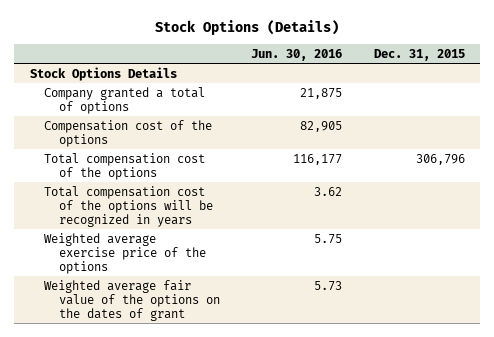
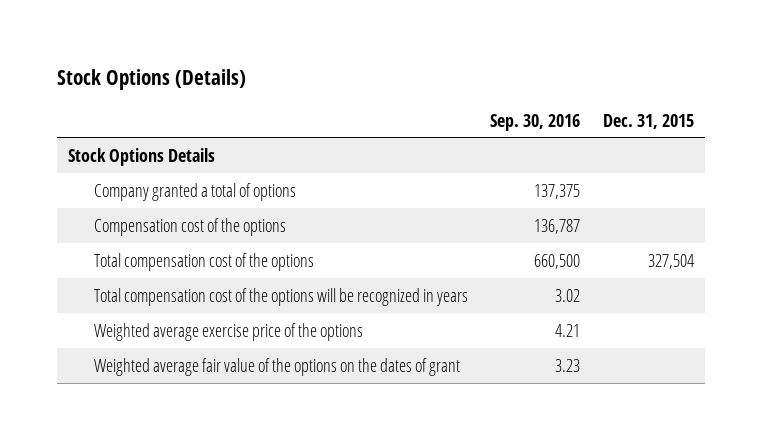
[251,48,343,61] Jun. 30, 2016 -> none
none -> [490,113,581,131] Sep. 30, 2016
[415,153,465,165] 306,796 -> [647,253,694,269] 327,504

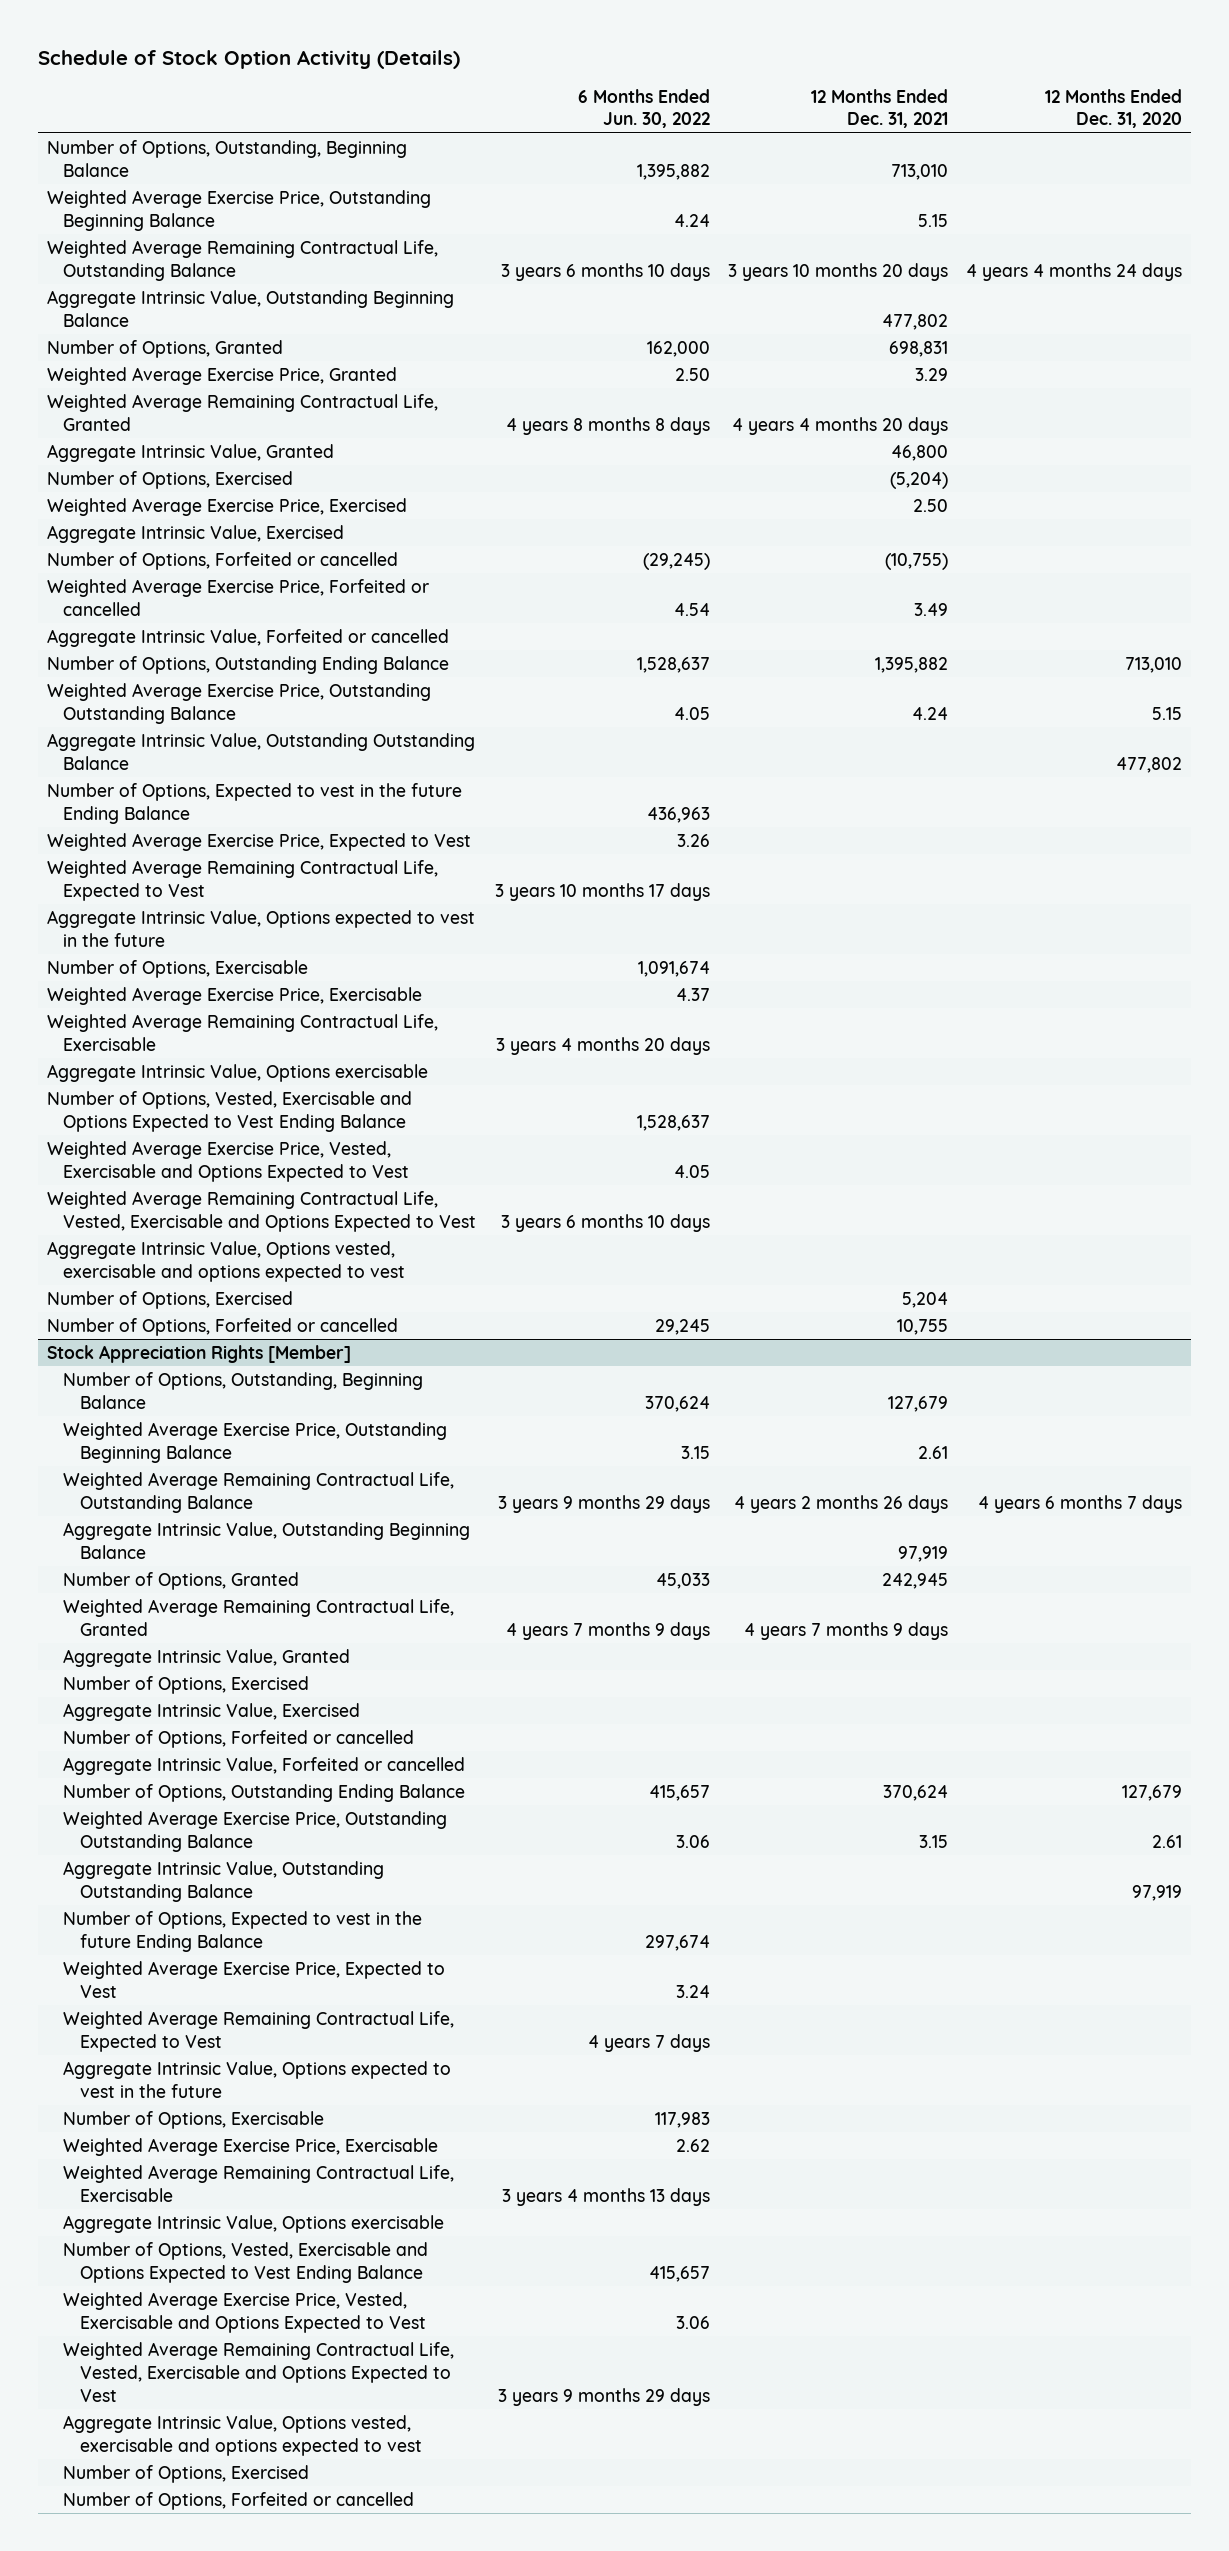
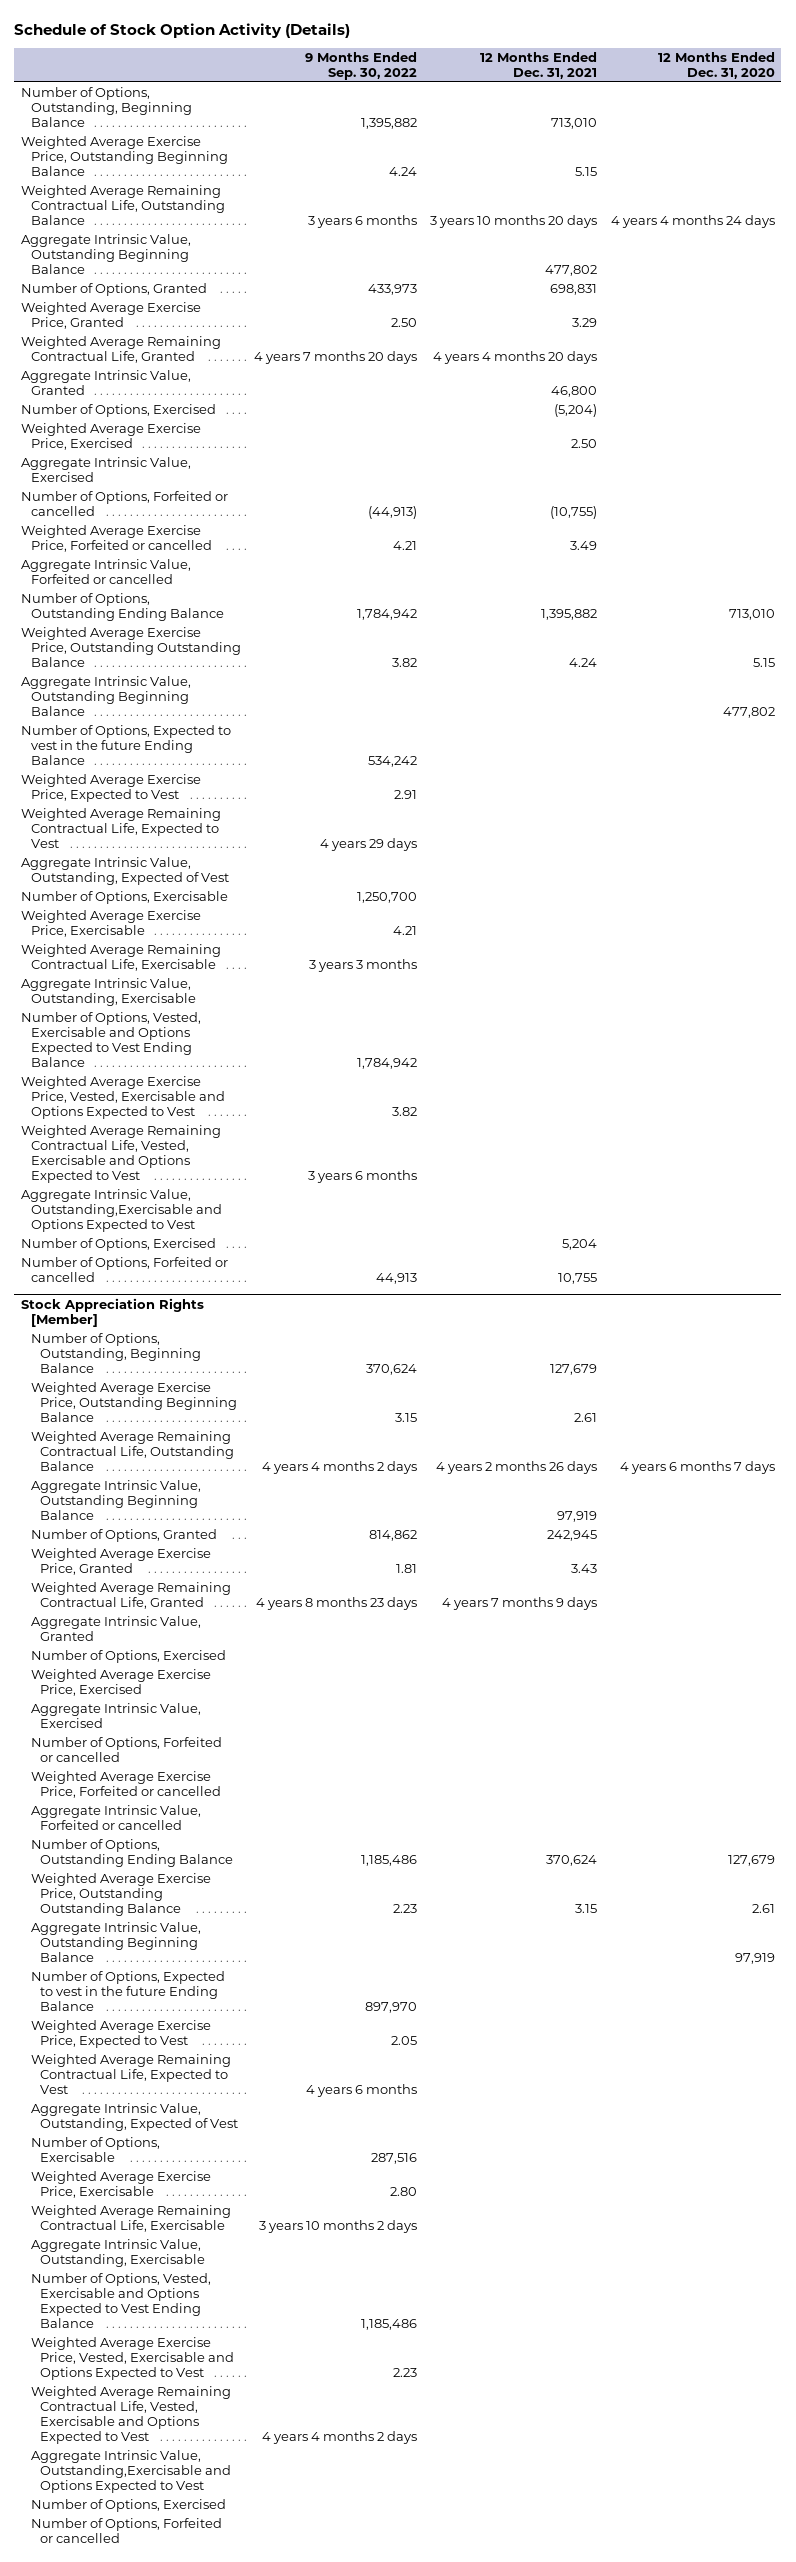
[577,88,710,129] 6 Months Ended Jun. 30, 2022 -> none
none -> [304,51,417,80] 9 Months Ended Sep. 30, 2022
[46,732,475,770] Aggregate Intrinsic Value, Outstanding Outstanding Balance -> [20,676,191,717] Aggregate Intrinsic Value, Outstanding Beginning Balance
[46,909,475,947] Aggregate Intrinsic Value, Options expected to vest in the future -> [20,857,229,886] Aggregate Intrinsic Value, Outstanding, Expected of Vest
[46,1063,428,1082] Aggregate Intrinsic Value, Options exercisable -> [20,978,196,1007] Aggregate Intrinsic Value, Outstanding, Exercisable
[46,1240,406,1282] Aggregate Intrinsic Value, Options vested, exercisable and options expected to vest -> [20,1189,222,1233] Aggregate Intrinsic Value, Outstanding,Exercisable and Options Expected to Vest
none -> [30,1548,211,1576] Weighted Average Exercise Price, Granted
none -> [30,1669,211,1697] Weighted Average Exercise Price, Exercised
none -> [30,1771,222,1799] Weighted Average Exercise Price, Forfeited or cancelled
[63,1860,385,1902] Aggregate Intrinsic Value, Outstanding Outstanding Balance -> [30,1922,201,1963] Aggregate Intrinsic Value, Outstanding Beginning Balance
[63,2060,452,2098] Aggregate Intrinsic Value, Options expected to vest in the future -> [30,2103,239,2132] Aggregate Intrinsic Value, Outstanding, Expected of Vest
[63,2214,445,2233] Aggregate Intrinsic Value, Options exercisable -> [30,2239,206,2268] Aggregate Intrinsic Value, Outstanding, Exercisable
[63,2414,422,2456] Aggregate Intrinsic Value, Options vested, exercisable and options expected to vest -> [30,2450,232,2494] Aggregate Intrinsic Value, Outstanding,Exercisable and Options Expected to Vest

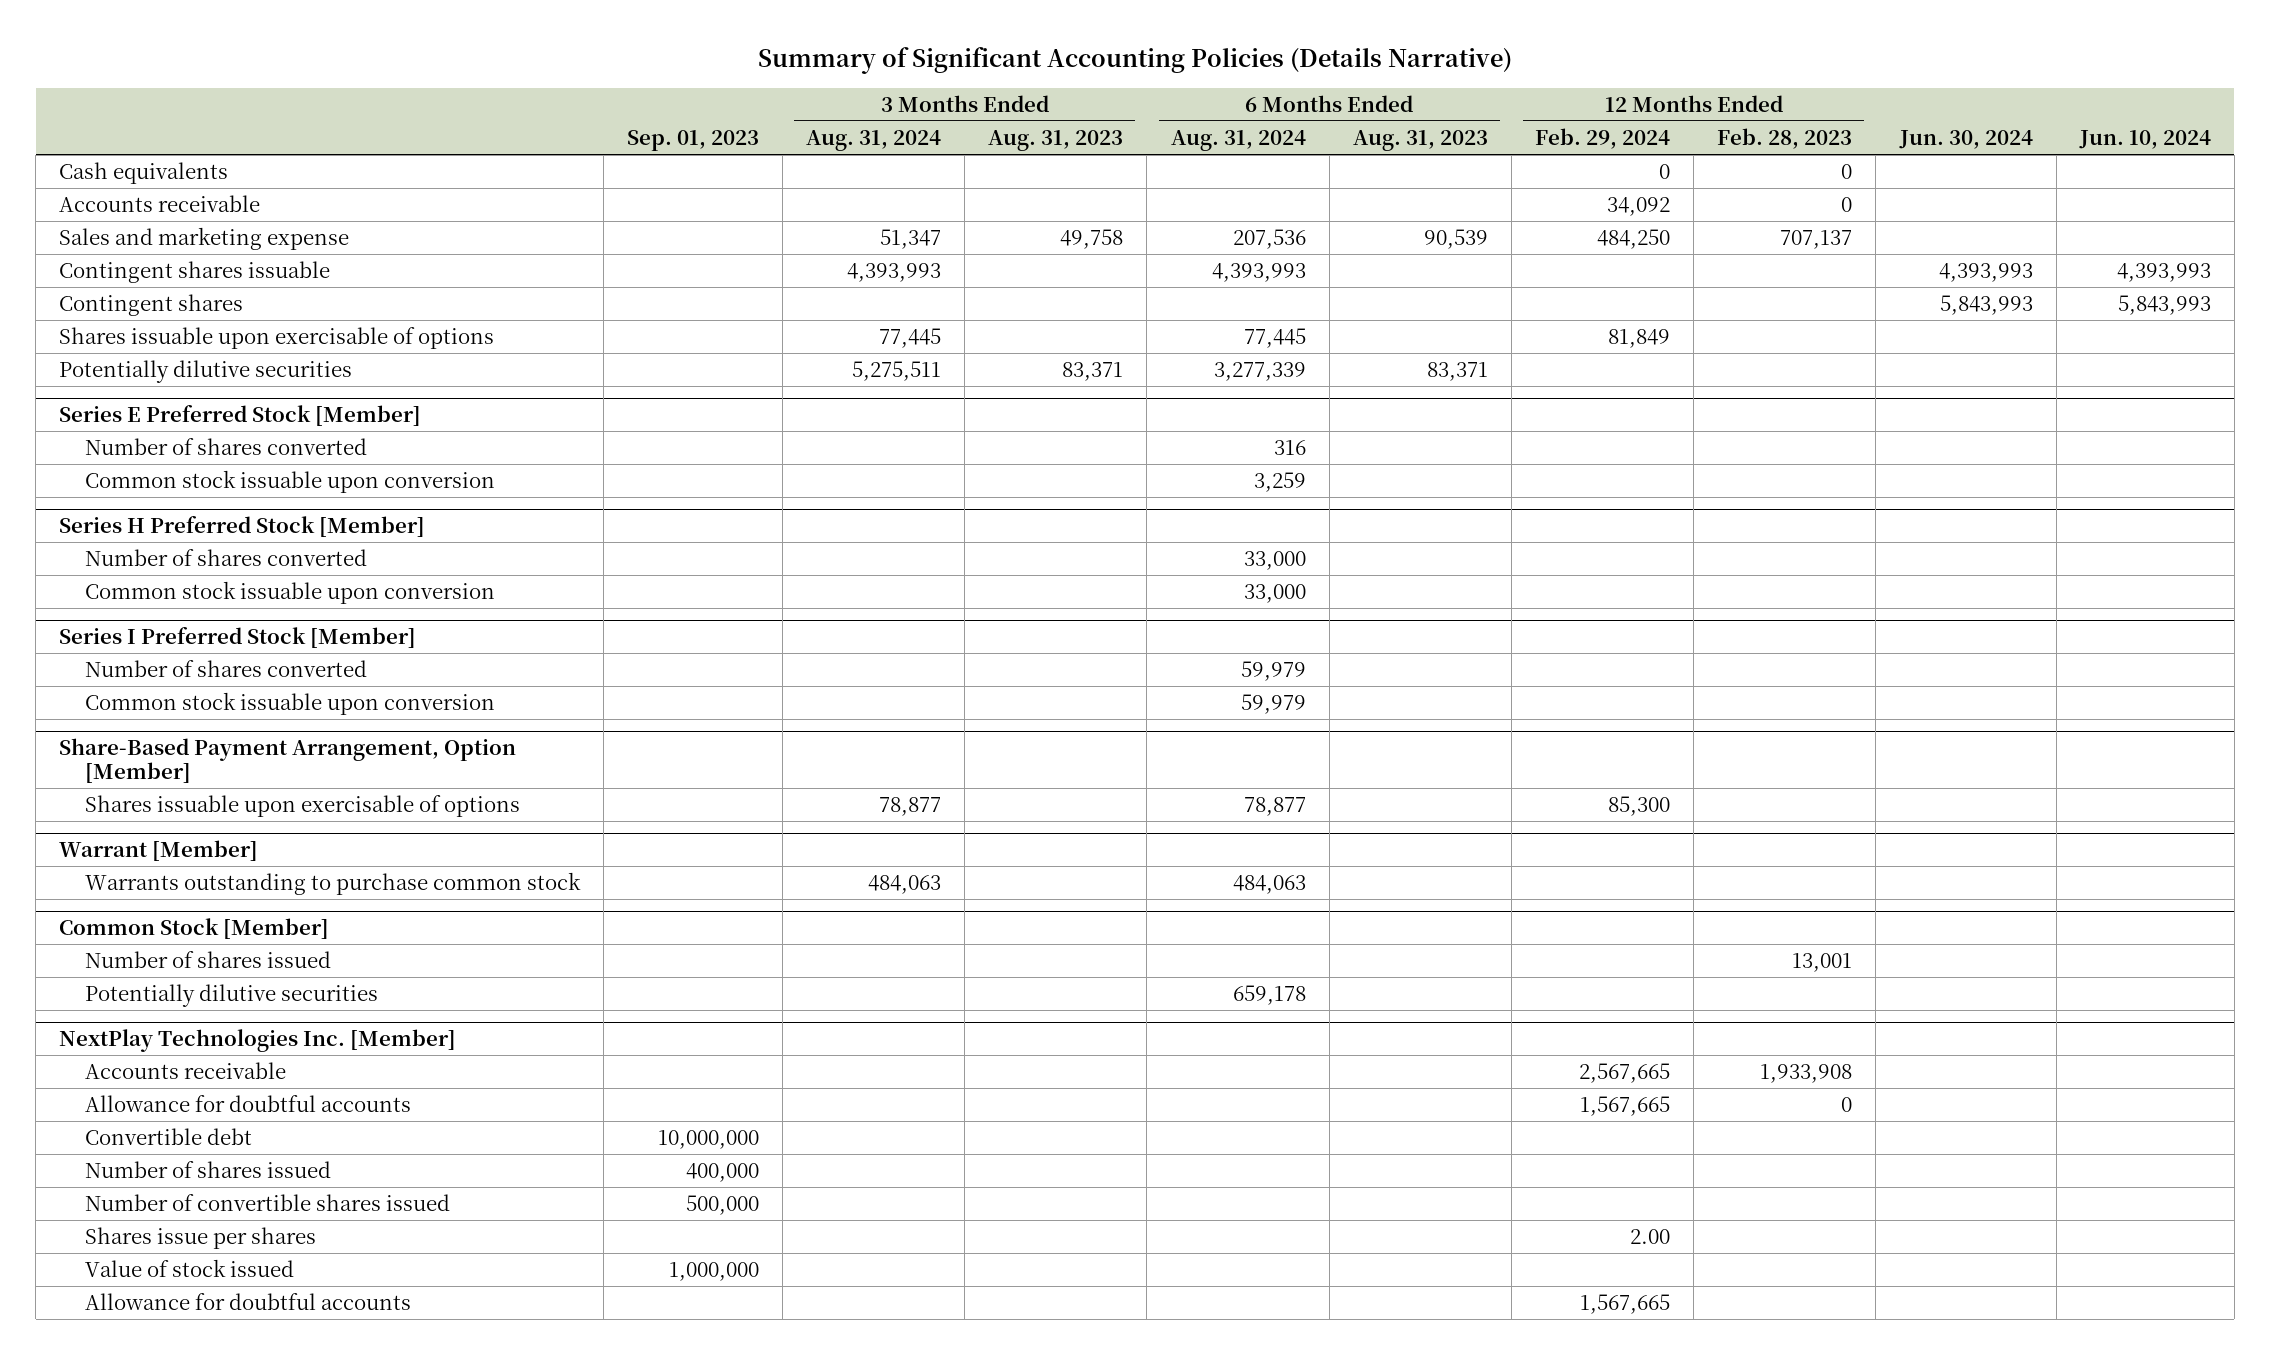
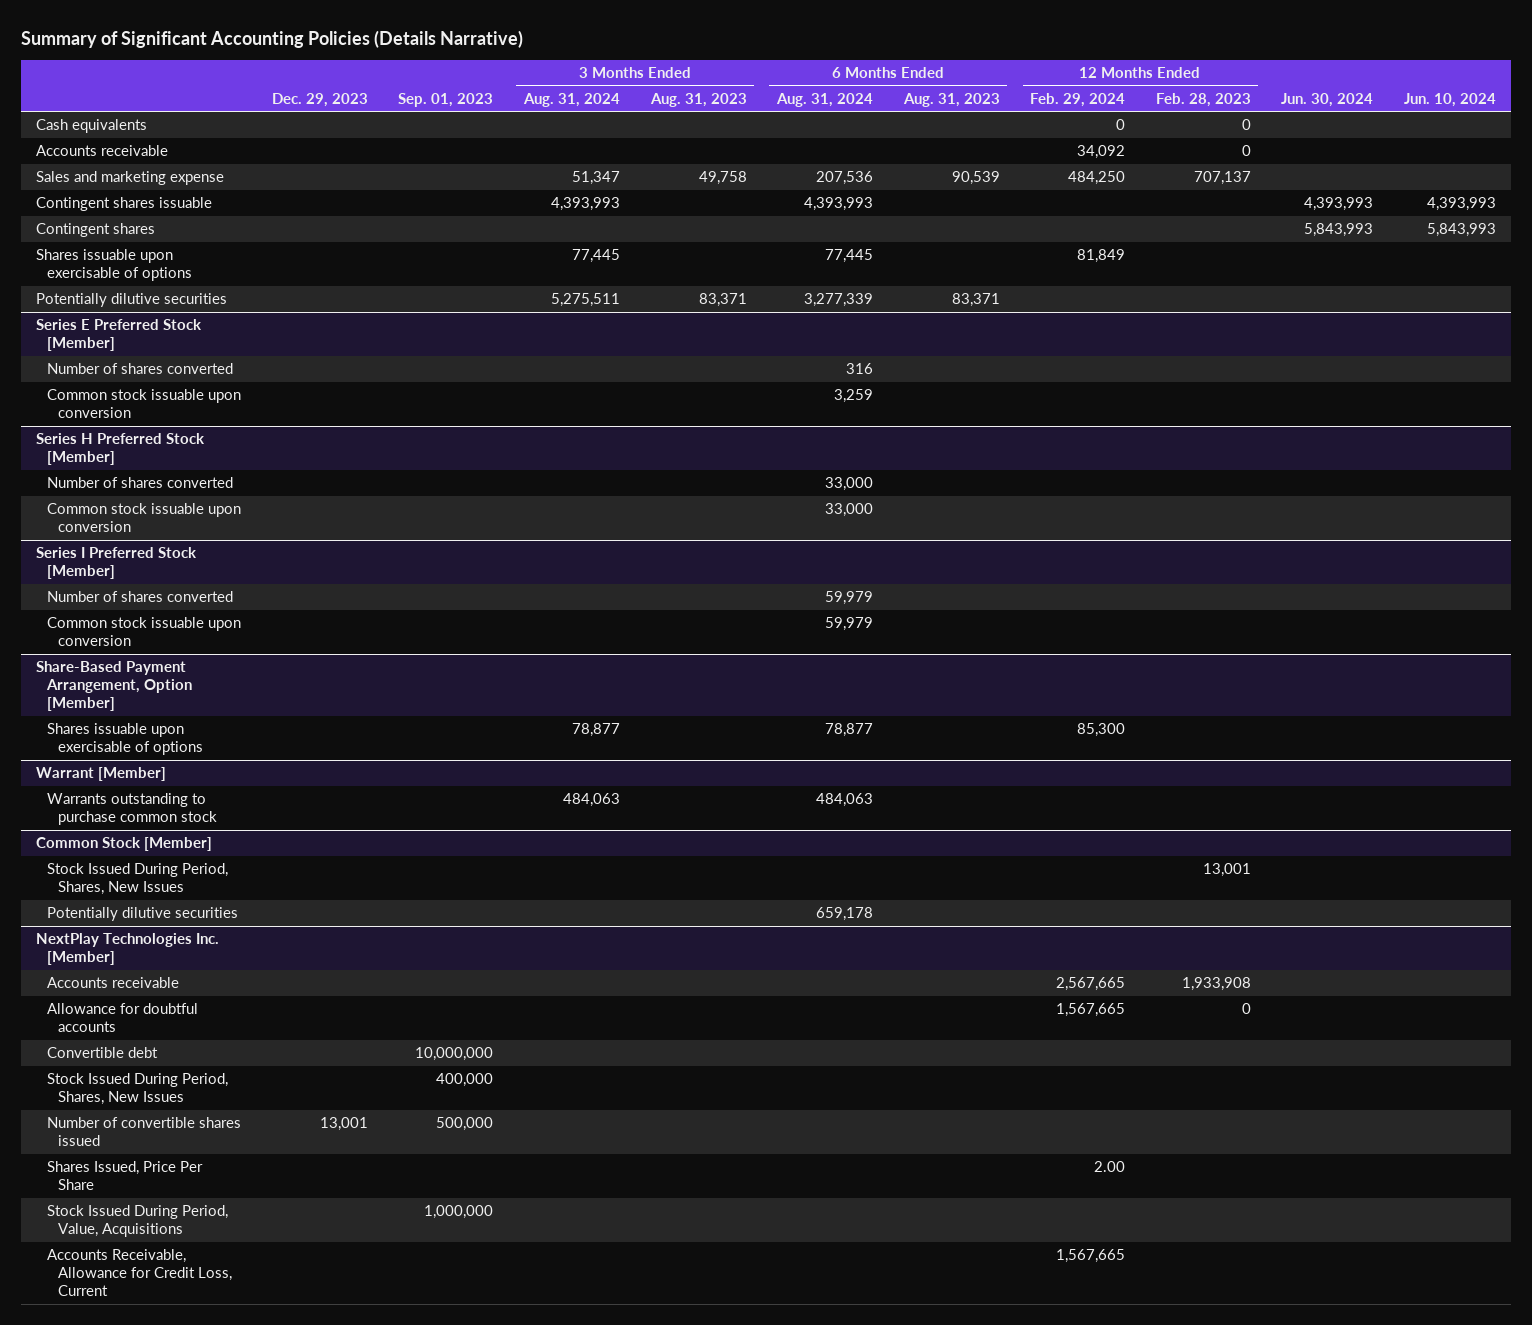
none -> [271,92,368,107] Dec. 29, 2023
[84,950,331,968] Number of shares issued -> [47,863,229,896] Stock Issued During Period, Shares, New Issues
[84,1160,331,1178] Number of shares issued -> [47,1073,229,1106] Stock Issued During Period, Shares, New Issues
[84,1226,316,1249] Shares issue per shares -> [47,1161,204,1191] Shares Issued, Price Per Share
[84,1258,294,1277] Value of stock issued -> [47,1205,229,1238] Stock Issued During Period, Value, Acquisitions
[84,1292,411,1310] Allowance for doubtful accounts -> [47,1249,233,1297] Accounts Receivable, Allowance for Credit Loss, Current

